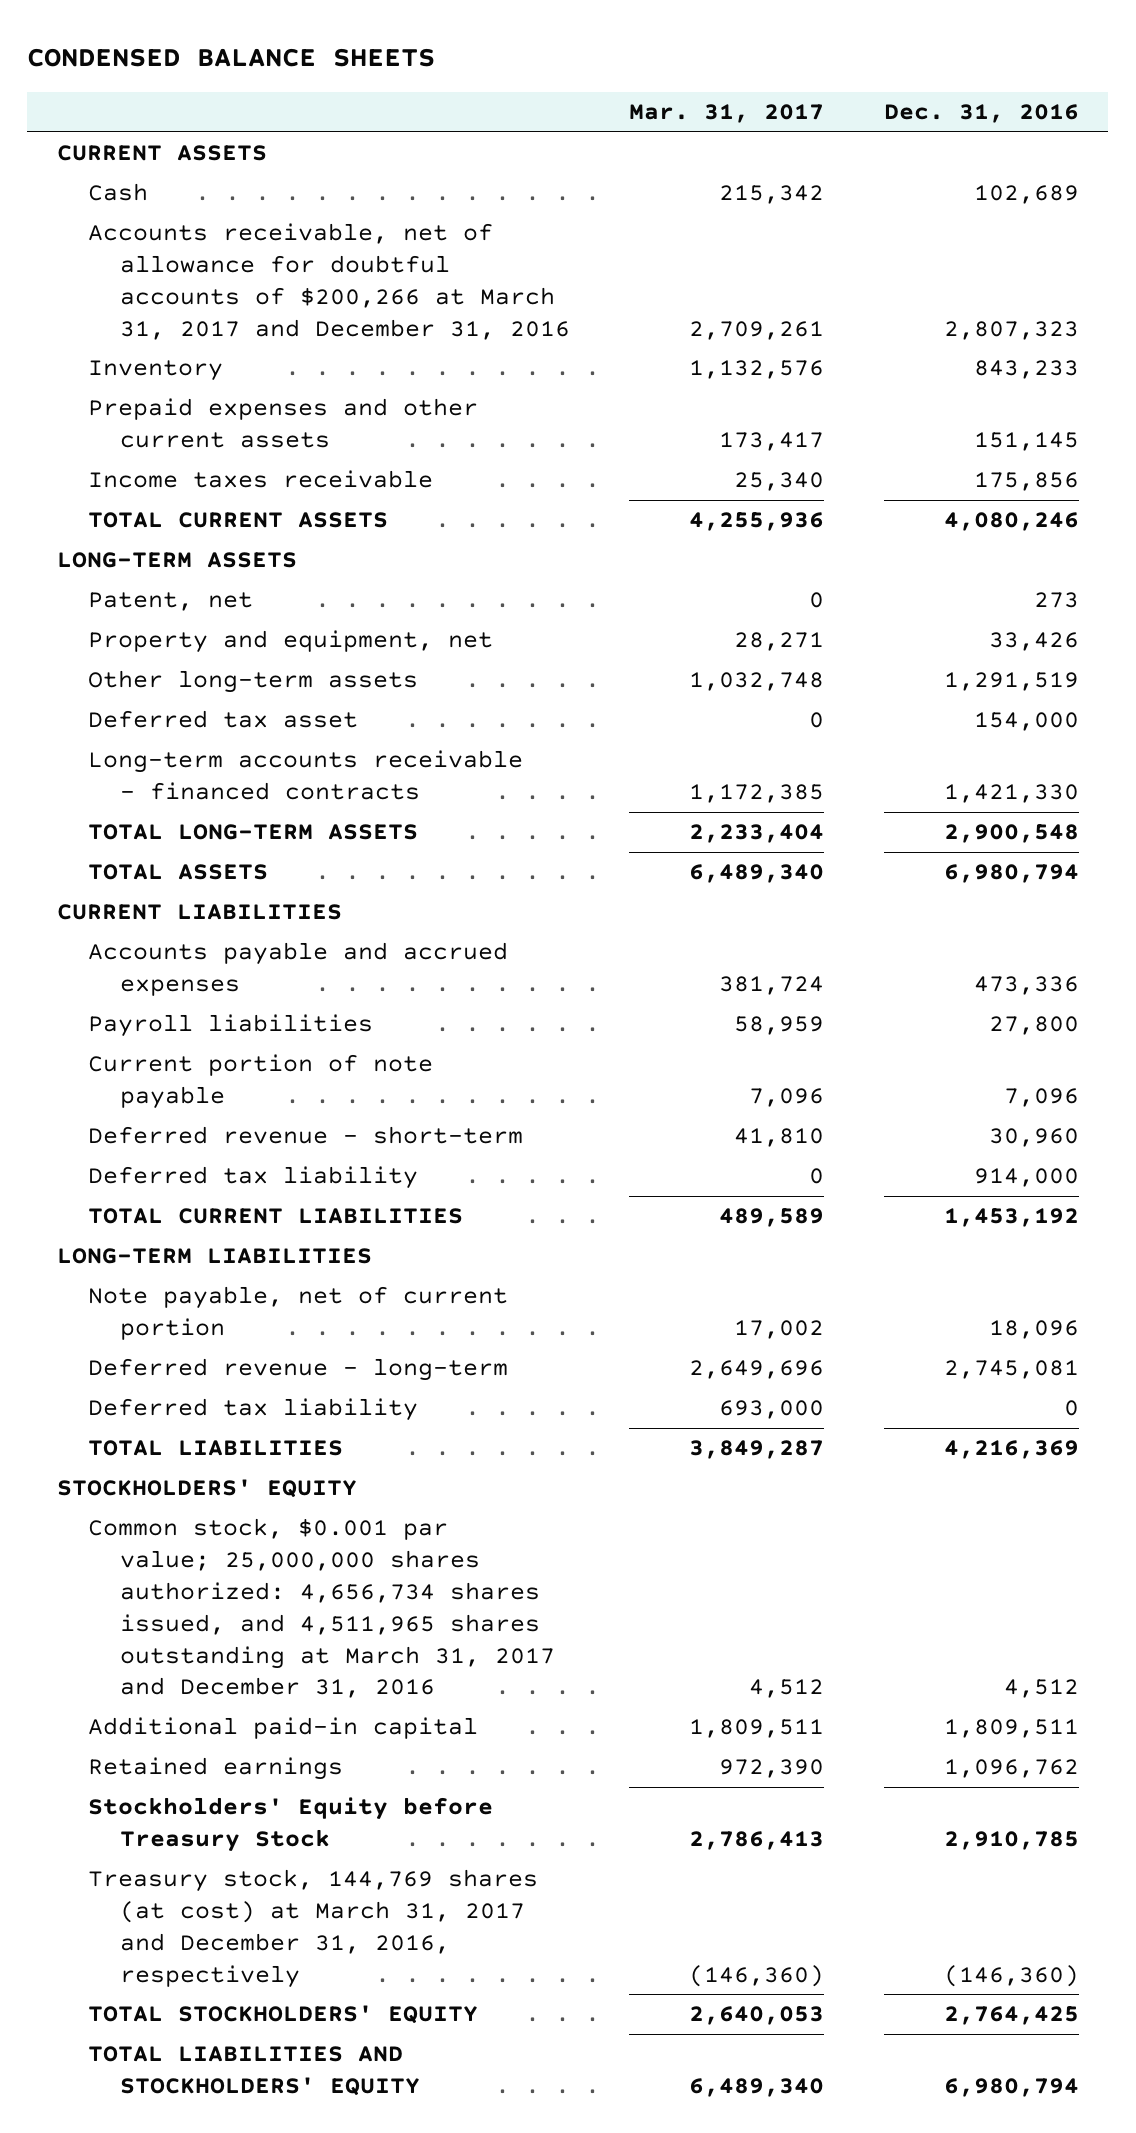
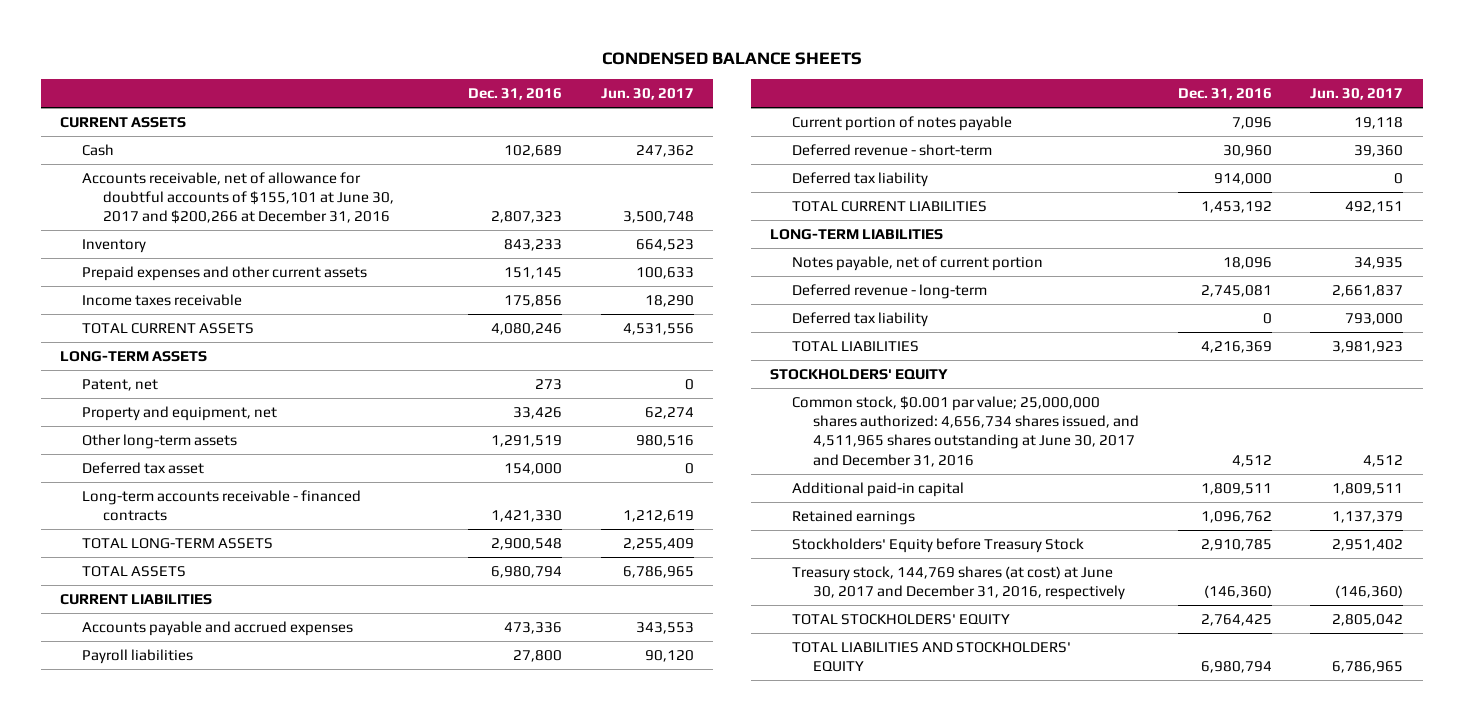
[629,103,825,123] Mar. 31, 2017 -> none
none -> [600,88,694,101] Jun. 30, 2017
[88,223,570,340] Accounts receivable, net of allowance for doubtful accounts of $200,266 at March 31, 2017 and December 31, 2016 -> [81,171,395,225] Accounts receivable, net of allowance for doubtful accounts of $155,101 at June 30, 2017 and $200,266 at December 31, 2016
[88,1054,434,1110] Current portion of note payable -> [791,115,1012,131] Current portion of notes payable
[88,1286,509,1341] Note payable, net of current portion -> [791,255,1043,271] Notes payable, net of current portion
[88,1518,555,1699] Common stock, $0.001 par value; 25,000,000 shares authorized: 4,656,734 shares issued, and 4,511,965 shares outstanding at March 31, 2017 and December 31, 2016 -> [791,395,1140,467] Common stock, $0.001 par value; 25,000,000 shares authorized: 4,656,734 shares issued, and 4,511,965 shares outstanding at June 30, 2017 and December 31, 2016
[88,1869,539,1988] Treasury stock, 144,769 shares (at cost) at March 31, 2017 and December 31, 2016, respectively -> [791,565,1126,601] Treasury stock, 144,769 shares (at cost) at June 30, 2017 and December 31, 2016, respectively

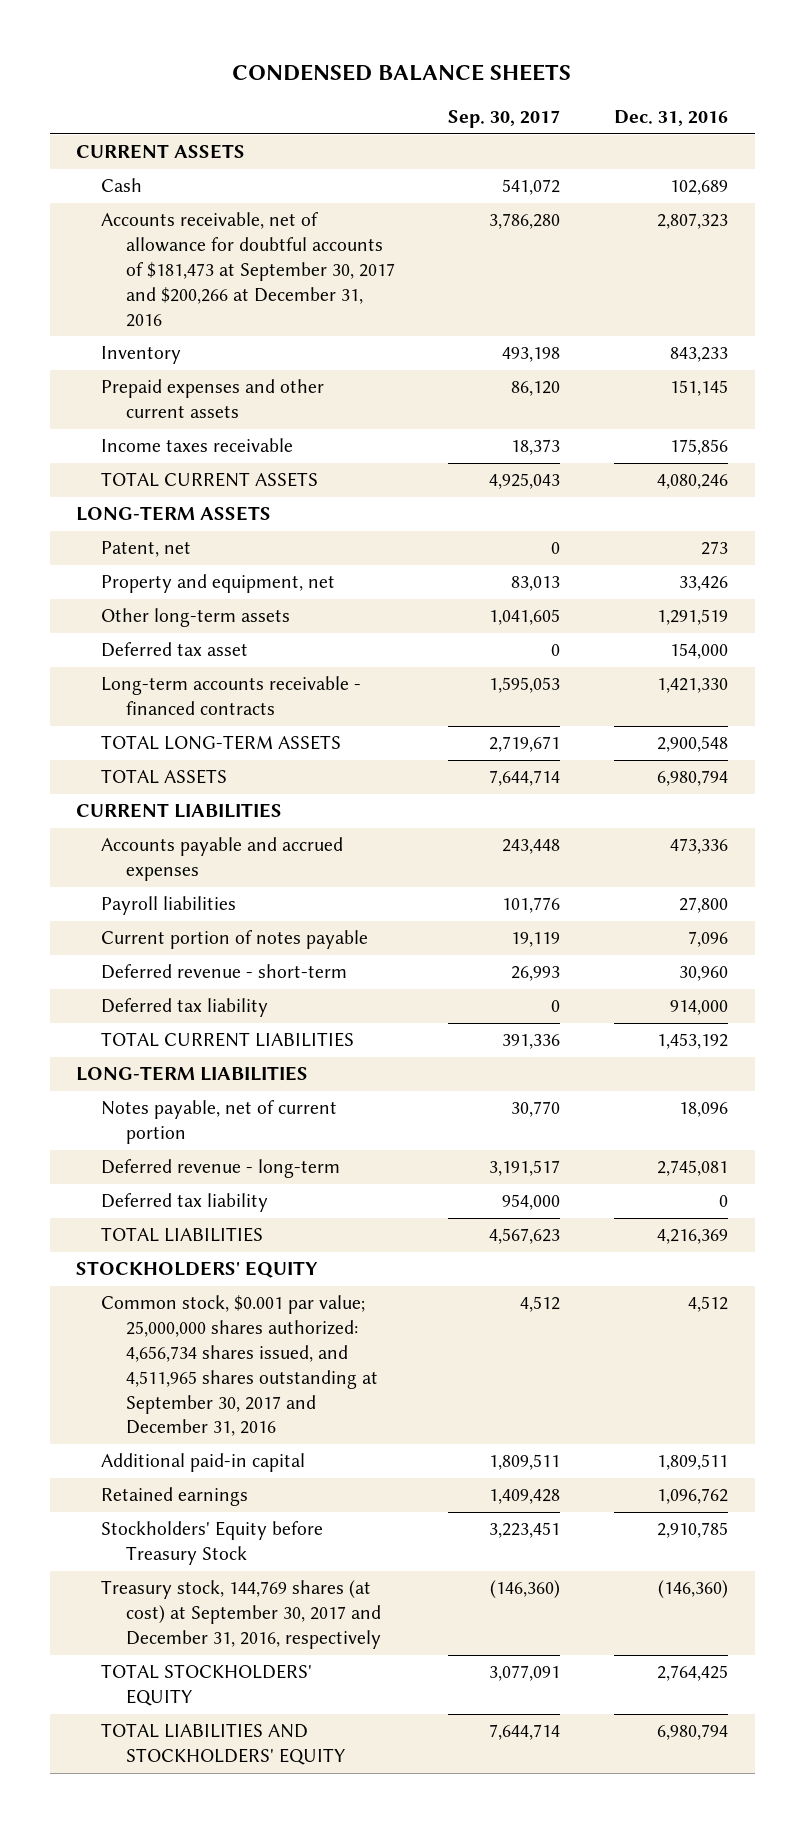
[600,88,694,101] Jun. 30, 2017 -> none
none -> [448,110,561,129] Sep. 30, 2017
[81,171,395,225] Accounts receivable, net of allowance for doubtful accounts of $155,101 at June 30, 2017 and $200,266 at December 31, 2016 -> [100,212,395,327] Accounts receivable, net of allowance for doubtful accounts of $181,473 at September 30, 2017 and $200,266 at December 31, 2016
[791,395,1140,467] Common stock, $0.001 par value; 25,000,000 shares authorized: 4,656,734 shares issued, and 4,511,965 shares outstanding at June 30, 2017 and December 31, 2016 -> [100,1295,378,1437] Common stock, $0.001 par value; 25,000,000 shares authorized: 4,656,734 shares issued, and 4,511,965 shares outstanding at September 30, 2017 and December 31, 2016
[791,565,1126,601] Treasury stock, 144,769 shares (at cost) at June 30, 2017 and December 31, 2016, respectively -> [100,1580,381,1650] Treasury stock, 144,769 shares (at cost) at September 30, 2017 and December 31, 2016, respectively

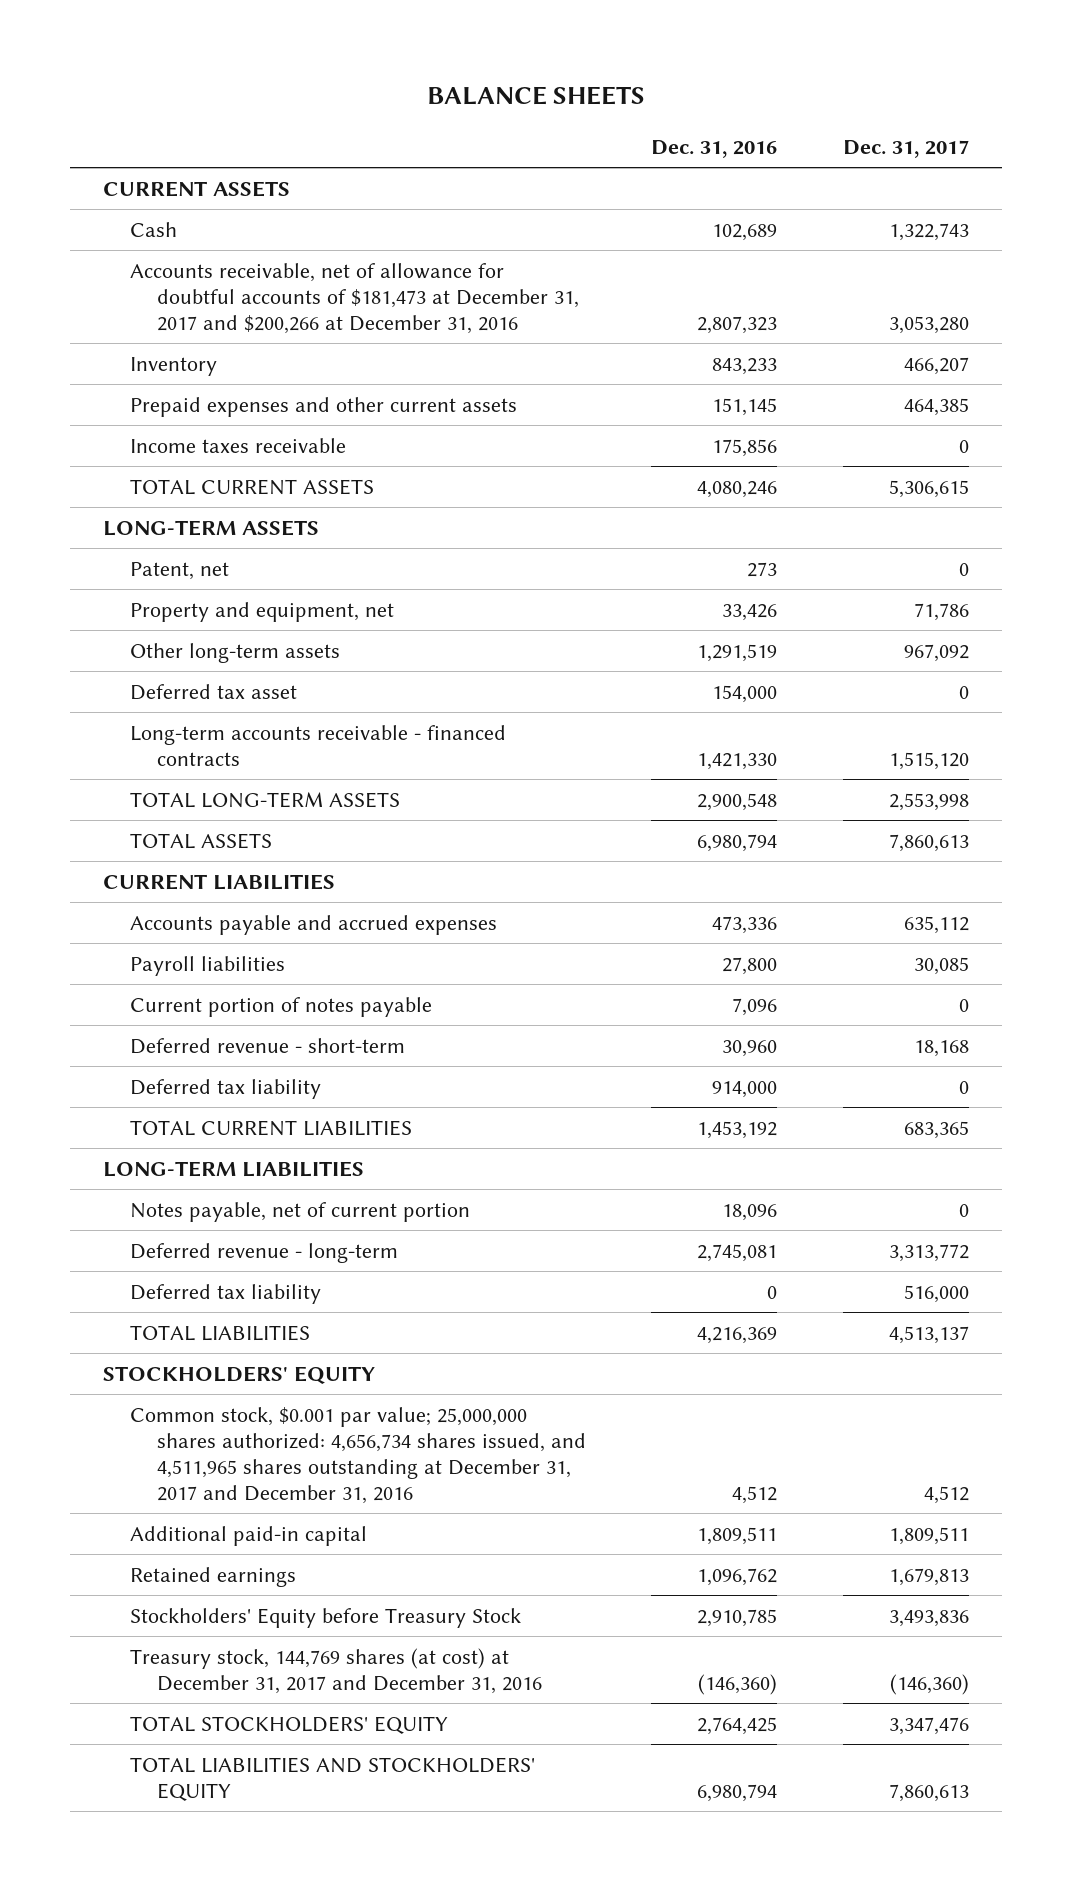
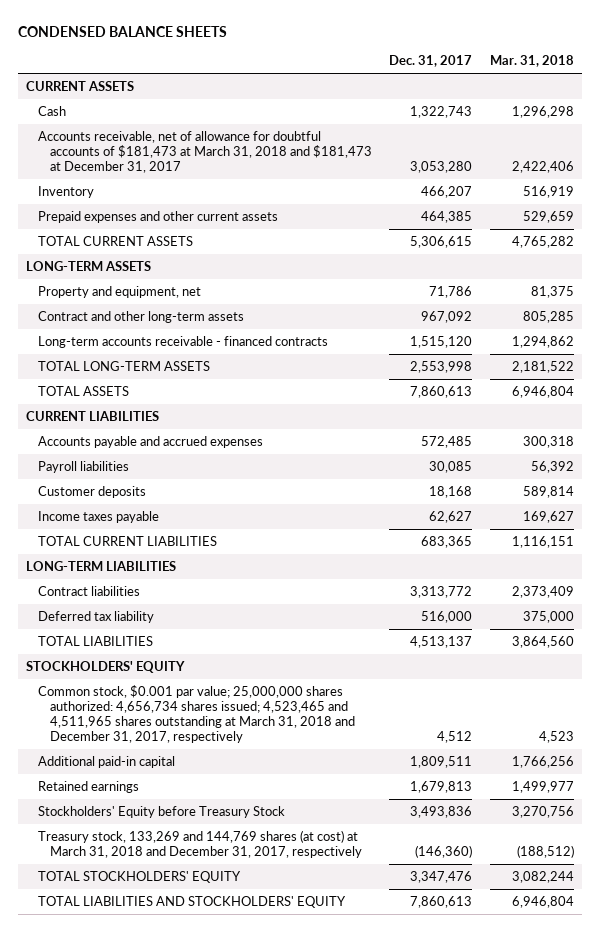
[427,86,646,106] BALANCE SHEETS -> [17,25,227,37] CONDENSED BALANCE SHEETS
[651,140,778,159] Dec. 31, 2016 -> none
none -> [489,55,574,68] Mar. 31, 2018
[129,262,579,334] Accounts receivable, net of allowance for doubtful accounts of $181,473 at December 31, 2017 and $200,266 at December 31, 2016 -> [37,130,372,173] Accounts receivable, net of allowance for doubtful accounts of $181,473 at March 31, 2018 and $181,473 at December 31, 2017
[129,437,346,453] Income taxes receivable -> none
[129,561,229,580] Patent, net -> none
[129,683,297,700] Deferred tax asset -> none
[129,642,340,663] Other long-term assets -> [37,310,244,323] Contract and other long-term assets
[904,915,970,934] 635,112 -> [421,435,473,448] 572,485
[129,996,432,1017] Current portion of notes payable -> none
[129,1078,321,1099] Deferred tax liability -> none
[129,1037,405,1054] Deferred revenue - short-term -> [37,485,146,498] Customer deposits
none -> [37,510,159,523] Income taxes payable
[129,1201,470,1222] Notes payable, net of current portion -> none
[129,1242,398,1263] Deferred revenue - long-term -> [37,585,140,596] Contract liabilities
[129,1406,586,1504] Common stock, $0.001 par value; 25,000,000 shares authorized: 4,656,734 shares issued, and 4,511,965 shares outstanding at December 31, 2017 and December 31, 2016 -> [37,684,355,743] Common stock, $0.001 par value; 25,000,000 shares authorized: 4,656,734 shares issued; 4,523,465 and 4,511,965 shares outstanding at March 31, 2018 and December 31, 2017, respectively
[129,1647,542,1694] Treasury stock, 144,769 shares (at cost) at December 31, 2017 and December 31, 2016 -> [37,829,362,858] Treasury stock, 133,269 and 144,769 shares (at cost) at March 31, 2018 and December 31, 2017, respectively

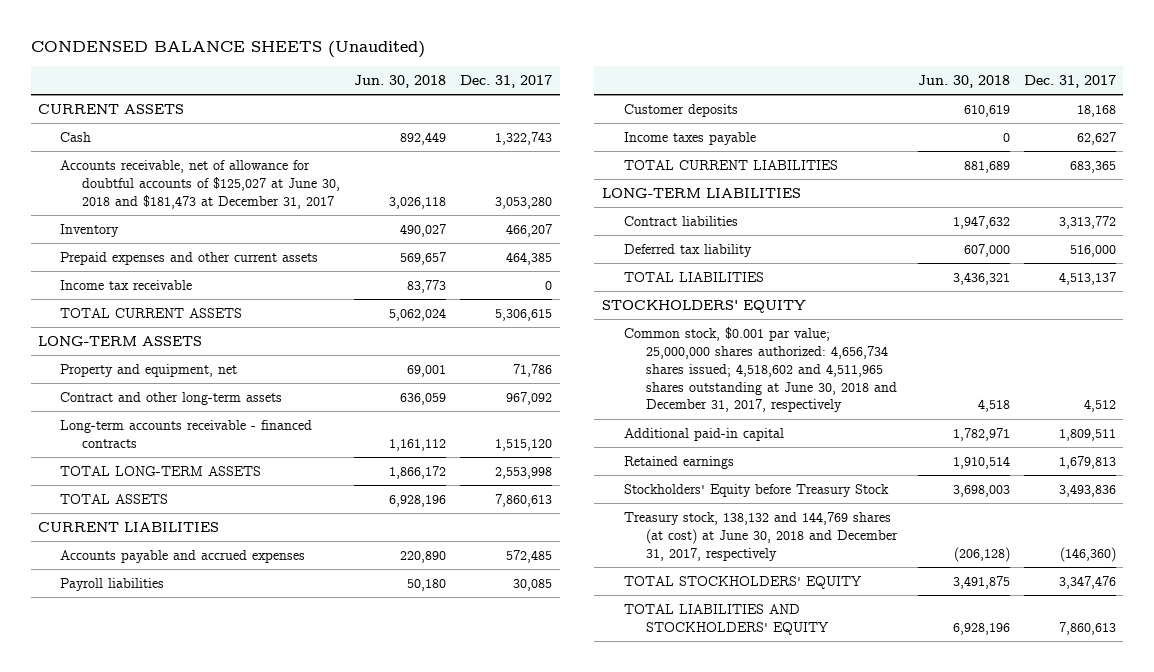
[17,25,227,37] CONDENSED BALANCE SHEETS -> [30,41,425,59] CONDENSED BALANCE SHEETS (Unaudited)
[489,55,574,68] Mar. 31, 2018 -> none
none -> [354,75,447,89] Jun. 30, 2018
[37,130,372,173] Accounts receivable, net of allowance for doubtful accounts of $181,473 at March 31, 2018 and $181,473 at December 31, 2017 -> [59,159,340,209] Accounts receivable, net of allowance for doubtful accounts of $125,027 at June 30, 2018 and $181,473 at December 31, 2017
none -> [59,279,192,290] Income tax receivable
[37,684,355,743] Common stock, $0.001 par value; 25,000,000 shares authorized: 4,656,734 shares issued; 4,523,465 and 4,511,965 shares outstanding at March 31, 2018 and December 31, 2017, respectively -> [623,326,897,413] Common stock, $0.001 par value; 25,000,000 shares authorized: 4,656,734 shares issued; 4,518,602 and 4,511,965 shares outstanding at June 30, 2018 and December 31, 2017, respectively
[37,829,362,858] Treasury stock, 133,269 and 144,769 shares (at cost) at March 31, 2018 and December 31, 2017, respectively -> [623,511,898,561] Treasury stock, 138,132 and 144,769 shares (at cost) at June 30, 2018 and December 31, 2017, respectively

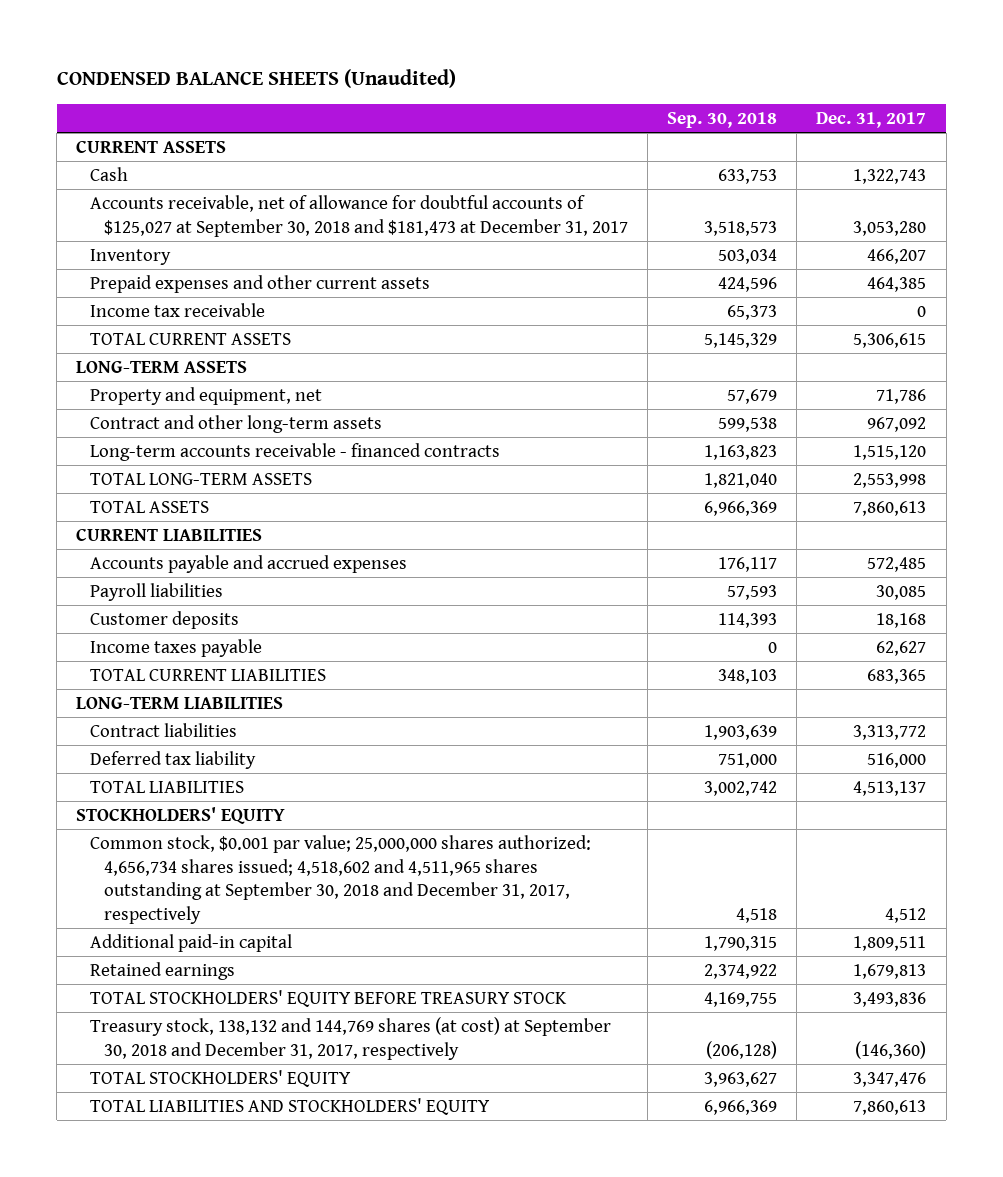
[354,75,447,89] Jun. 30, 2018 -> none
none -> [667,111,778,128] Sep. 30, 2018
[59,159,340,209] Accounts receivable, net of allowance for doubtful accounts of $125,027 at June 30, 2018 and $181,473 at December 31, 2017 -> [90,194,629,237] Accounts receivable, net of allowance for doubtful accounts of $125,027 at September 30, 2018 and $181,473 at December 31, 2017
[623,326,897,413] Common stock, $0.001 par value; 25,000,000 shares authorized: 4,656,734 shares issued; 4,518,602 and 4,511,965 shares outstanding at June 30, 2018 and December 31, 2017, respectively -> [90,834,592,924] Common stock, $0.001 par value; 25,000,000 shares authorized: 4,656,734 shares issued; 4,518,602 and 4,511,965 shares outstanding at September 30, 2018 and December 31, 2017, respectively
[623,483,889,497] Stockholders' Equity before Treasury Stock -> [90,989,568,1007] TOTAL STOCKHOLDERS' EQUITY BEFORE TREASURY STOCK
[623,511,898,561] Treasury stock, 138,132 and 144,769 shares (at cost) at June 30, 2018 and December 31, 2017, respectively -> [90,1016,612,1060] Treasury stock, 138,132 and 144,769 shares (at cost) at September 30, 2018 and December 31, 2017, respectively

